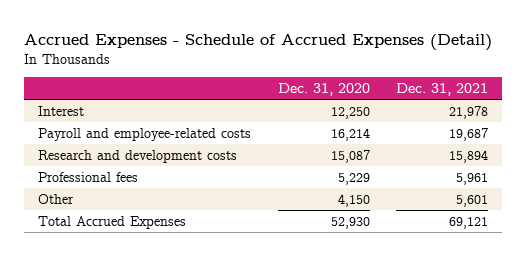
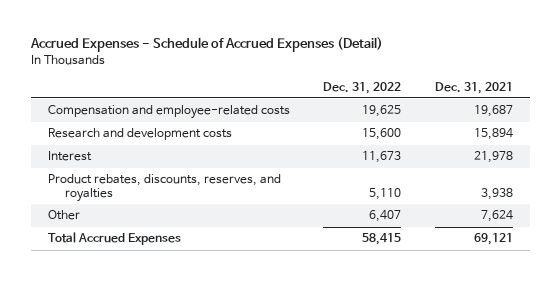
[277,82,370,96] Dec. 31, 2020 -> none
none -> [323,81,402,94] Dec. 31, 2022
[37,127,251,141] Payroll and employee-related costs -> [47,105,290,120] Compensation and employee-related costs
[37,171,138,182] Professional fees -> none
[37,105,84,116] Interest -> [47,151,92,162] Interest
none -> [47,174,281,202] Product rebates, discounts, reserves, and royalties
[456,194,489,207] 5,601 -> [480,210,513,223] 7,624

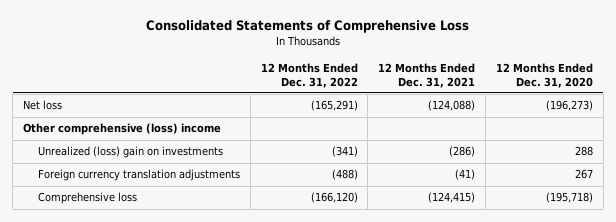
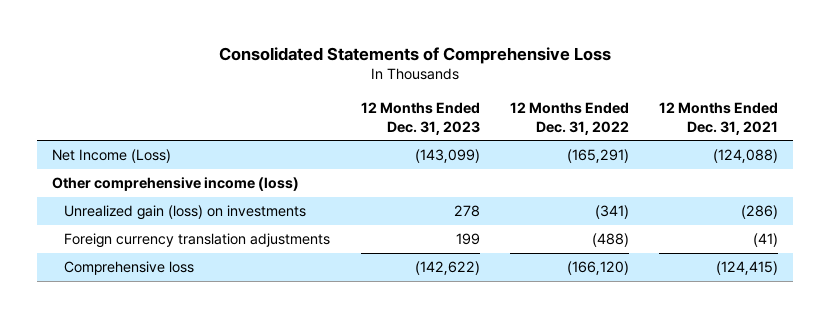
[496,62,594,88] 12 Months Ended Dec. 31, 2020 -> none
none -> [360,102,480,135] 12 Months Ended Dec. 31, 2023
[23,100,63,111] Net loss -> [51,149,171,164] Net Income (Loss)
[23,123,222,136] Other comprehensive (loss) income -> [51,177,299,192] Other comprehensive income (loss)
[37,146,223,159] Unrealized (loss) gain on investments -> [64,205,307,221] Unrealized gain (loss) on investments

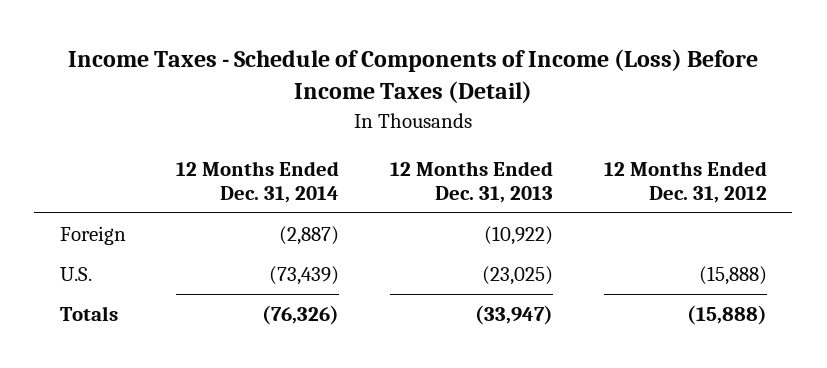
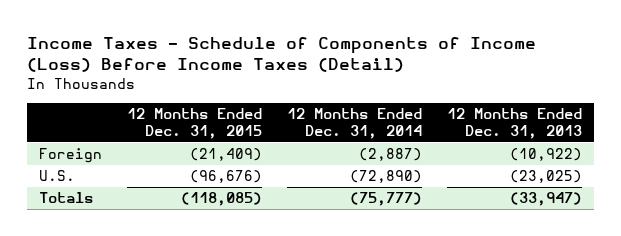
[603,160,767,203] 12 Months Ended Dec. 31, 2012 -> none
none -> [127,108,263,140] 12 Months Ended Dec. 31, 2015
[269,266,340,286] (73,439) -> [350,170,423,184] (72,890)
[262,305,340,326] (76,326) -> [350,192,423,207] (75,777)

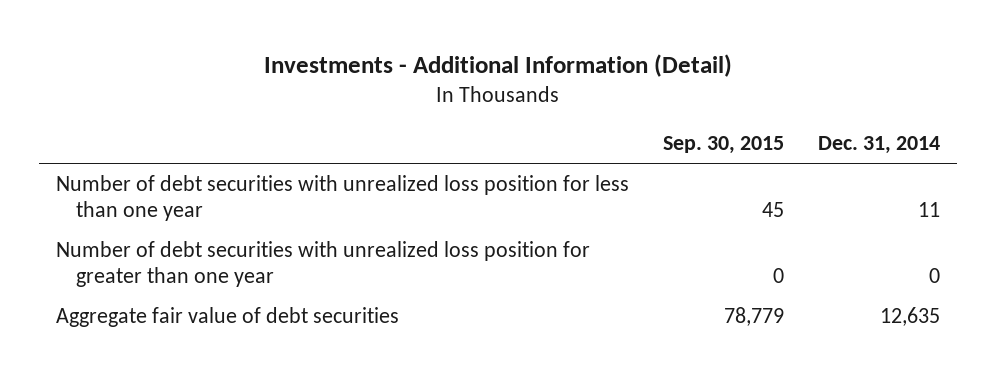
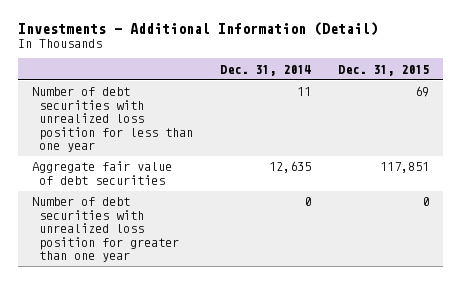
[662,136,784,155] Sep. 30, 2015 -> none
none -> [338,64,430,76] Dec. 31, 2015
[56,240,591,287] Number of debt securities with unrealized loss position for greater than one year -> [31,197,180,263] Number of debt securities with unrealized loss position for greater than one year

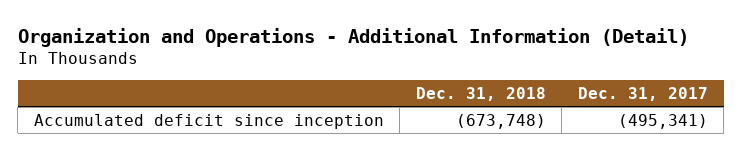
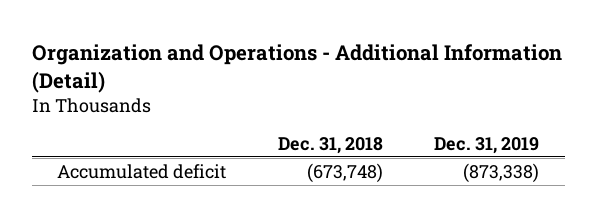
[577,87,708,102] Dec. 31, 2017 -> none
none -> [434,136,540,154] Dec. 31, 2019
[33,113,384,129] Accumulated deficit since inception -> [57,163,227,179] Accumulated deficit

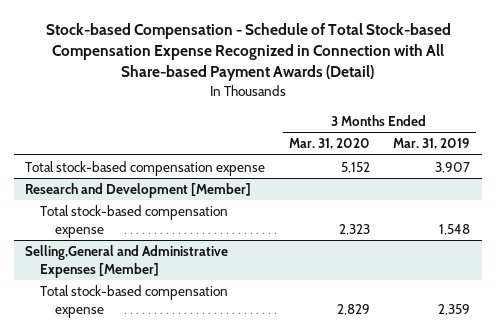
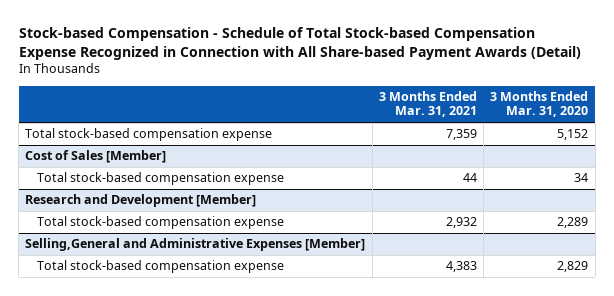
[393,138,471,150] Mar. 31, 2019 -> none
none -> [378,91,477,118] 3 Months Ended Mar. 31, 2021
none -> [25,150,167,164] Cost of Sales [Member]
none -> [36,172,284,186] Total stock-based compensation expense
[338,223,370,235] 2,323 -> [557,217,589,229] 2,289

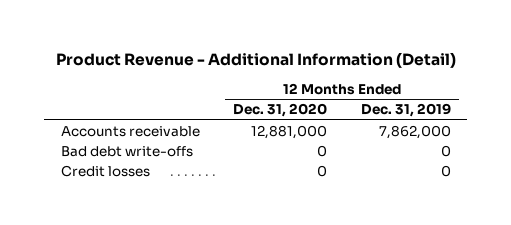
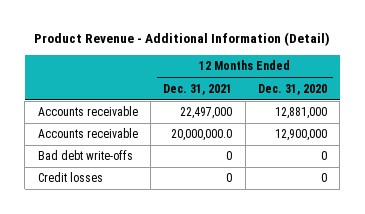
[360,103,451,118] Dec. 31, 2019 -> none
none -> [163,83,233,95] Dec. 31, 2021
none -> [37,128,138,139] Accounts receivable

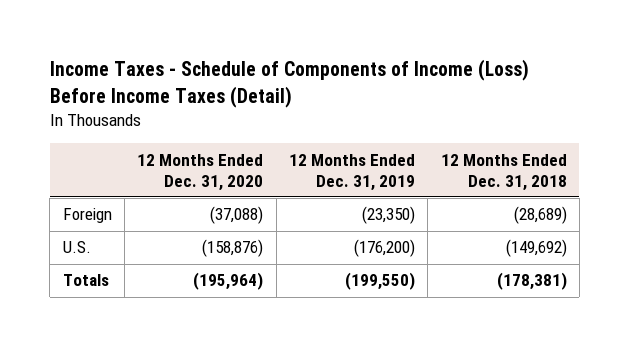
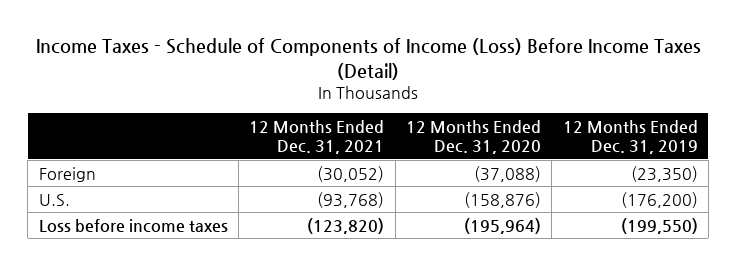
[440,153,567,191] 12 Months Ended Dec. 31, 2018 -> none
none -> [249,119,385,155] 12 Months Ended Dec. 31, 2021
[62,274,109,287] Totals -> [38,218,228,233] Loss before income taxes

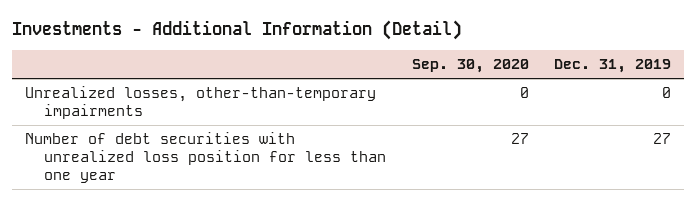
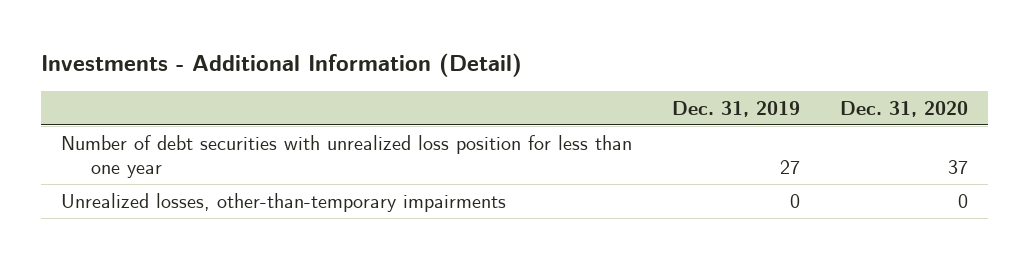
[411,59,529,74] Sep. 30, 2020 -> none
none -> [840,100,969,117] Dec. 31, 2020
[25,86,377,119] Unrealized losses, other-than-temporary impairments -> [60,192,506,212] Unrealized losses, other-than-temporary impairments

